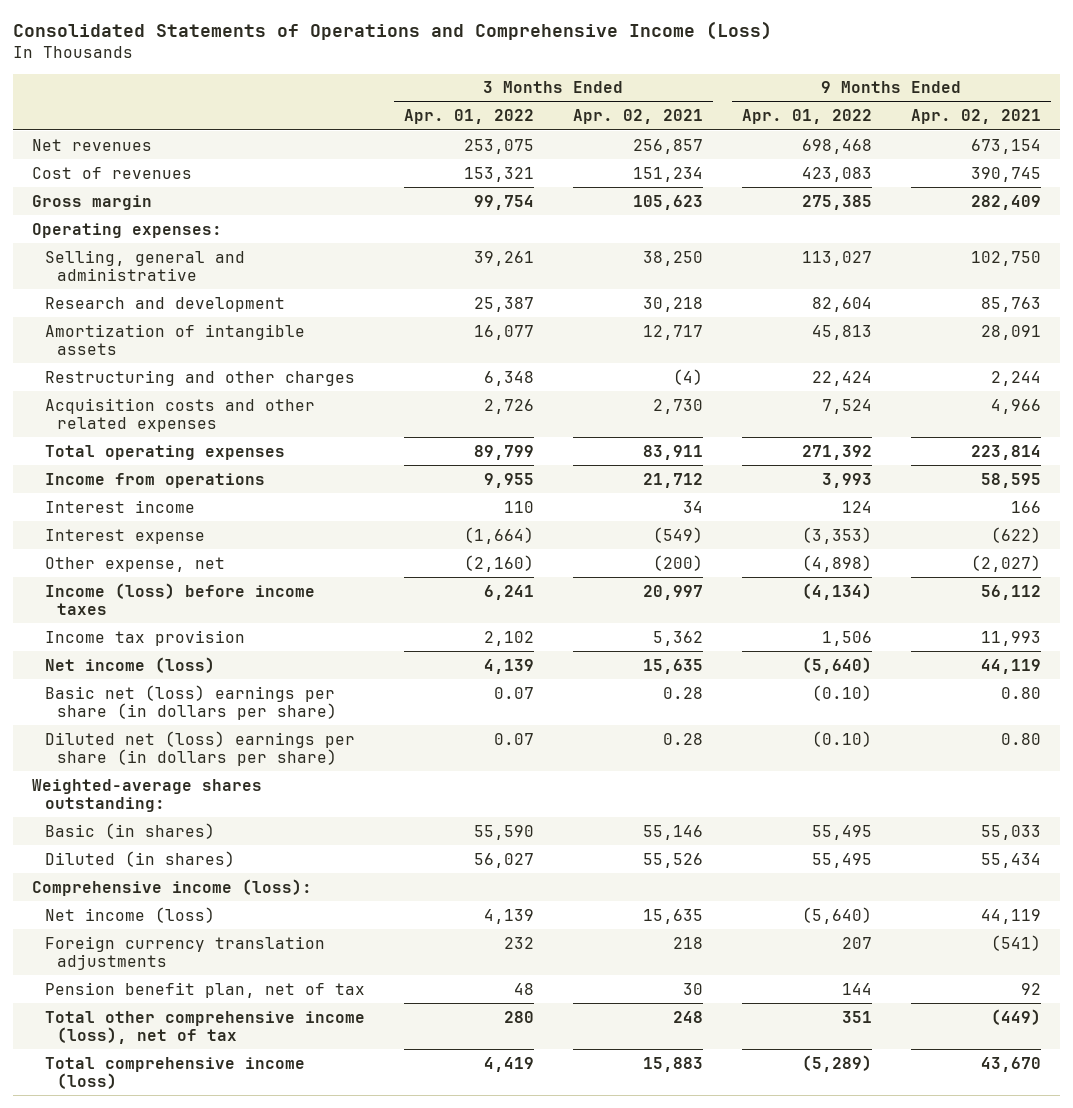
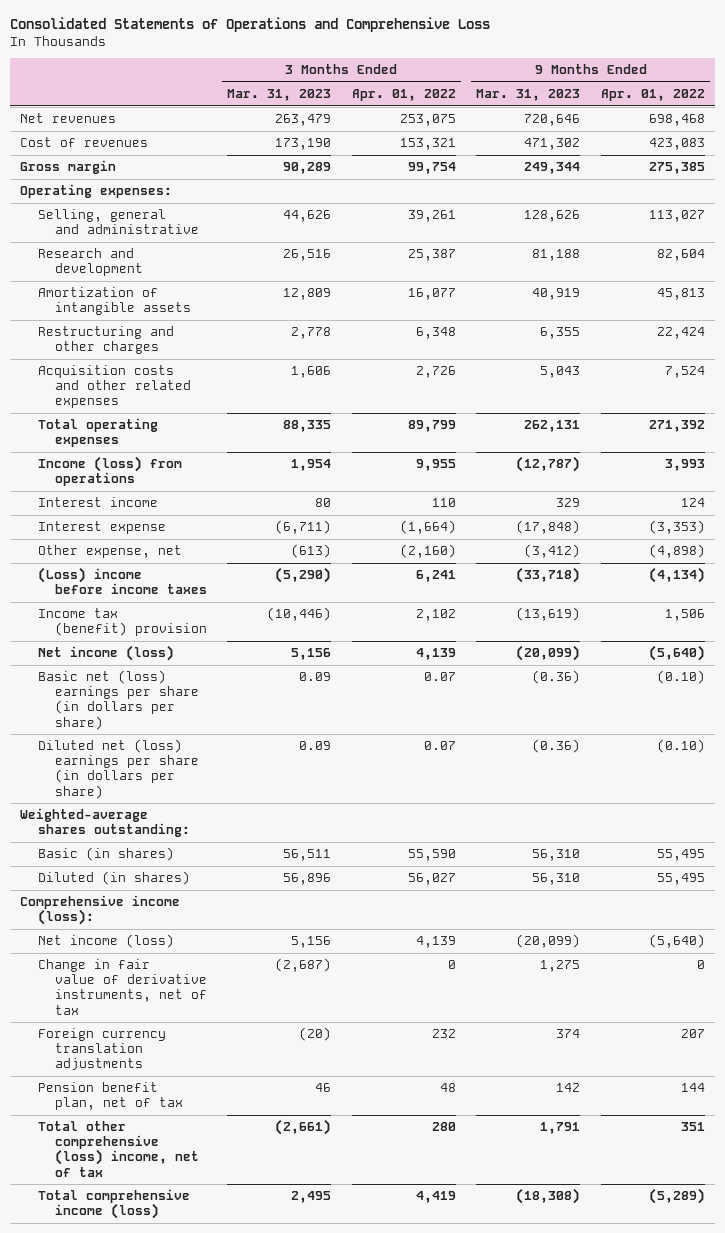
[12,20,772,40] Consolidated Statements of Operations and Comprehensive Income (Loss) -> [10,17,491,33] Consolidated Statements of Operations and Comprehensive Loss
[572,109,703,125] Apr. 02, 2021 -> none
[910,109,1041,125] Apr. 02, 2021 -> none
none -> [227,89,332,102] Mar. 31, 2023
none -> [476,89,581,102] Mar. 31, 2023
[44,472,265,488] Income from operations -> [37,456,182,487] Income (loss) from operations
[44,582,315,615] Income (loss) before income taxes -> [37,567,207,595] (Loss) income before income taxes
[44,629,245,646] Income tax provision -> [37,608,207,637] Income tax (benefit) provision
none -> [37,959,207,1015] Change in fair value of derivative instruments, net of tax
[44,1010,365,1044] Total other comprehensive income (loss), net of tax -> [37,1121,199,1177] Total other comprehensive (loss) income, net of tax

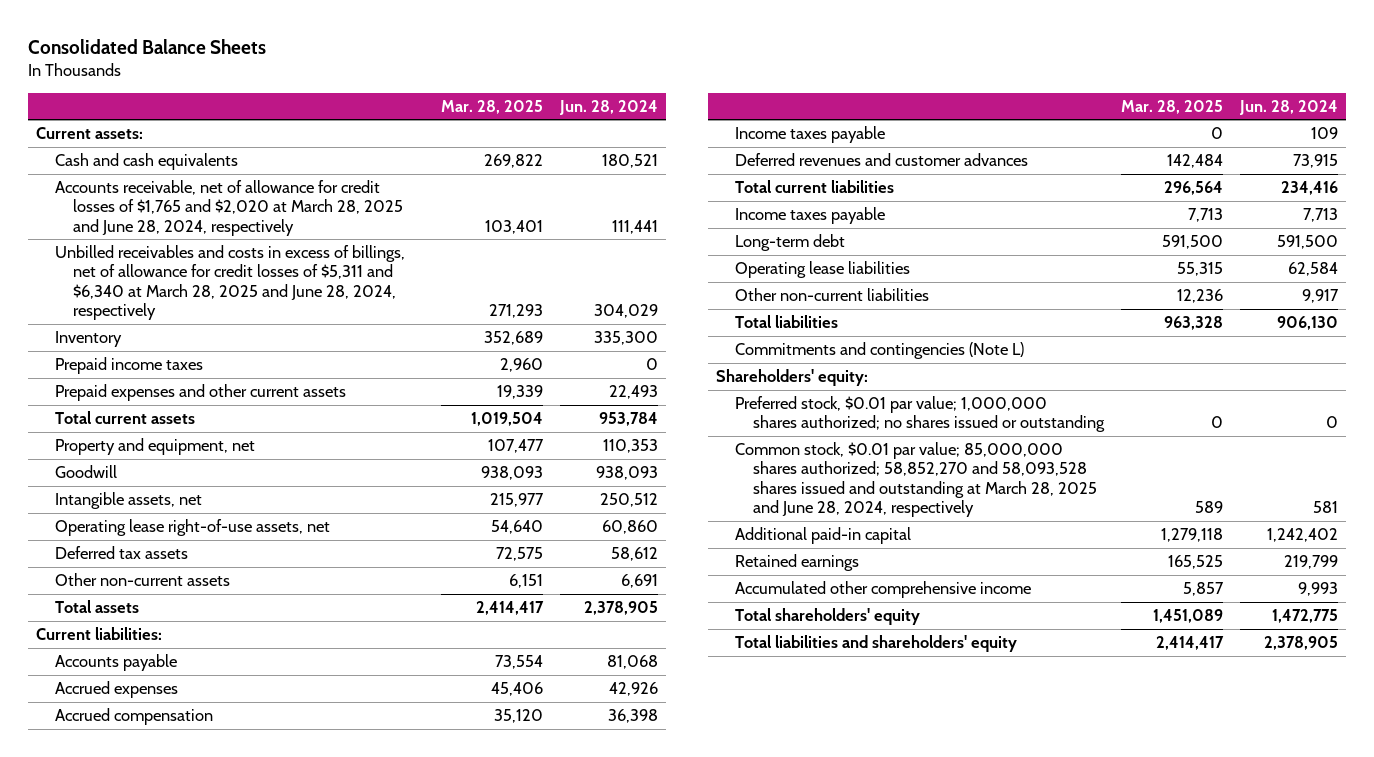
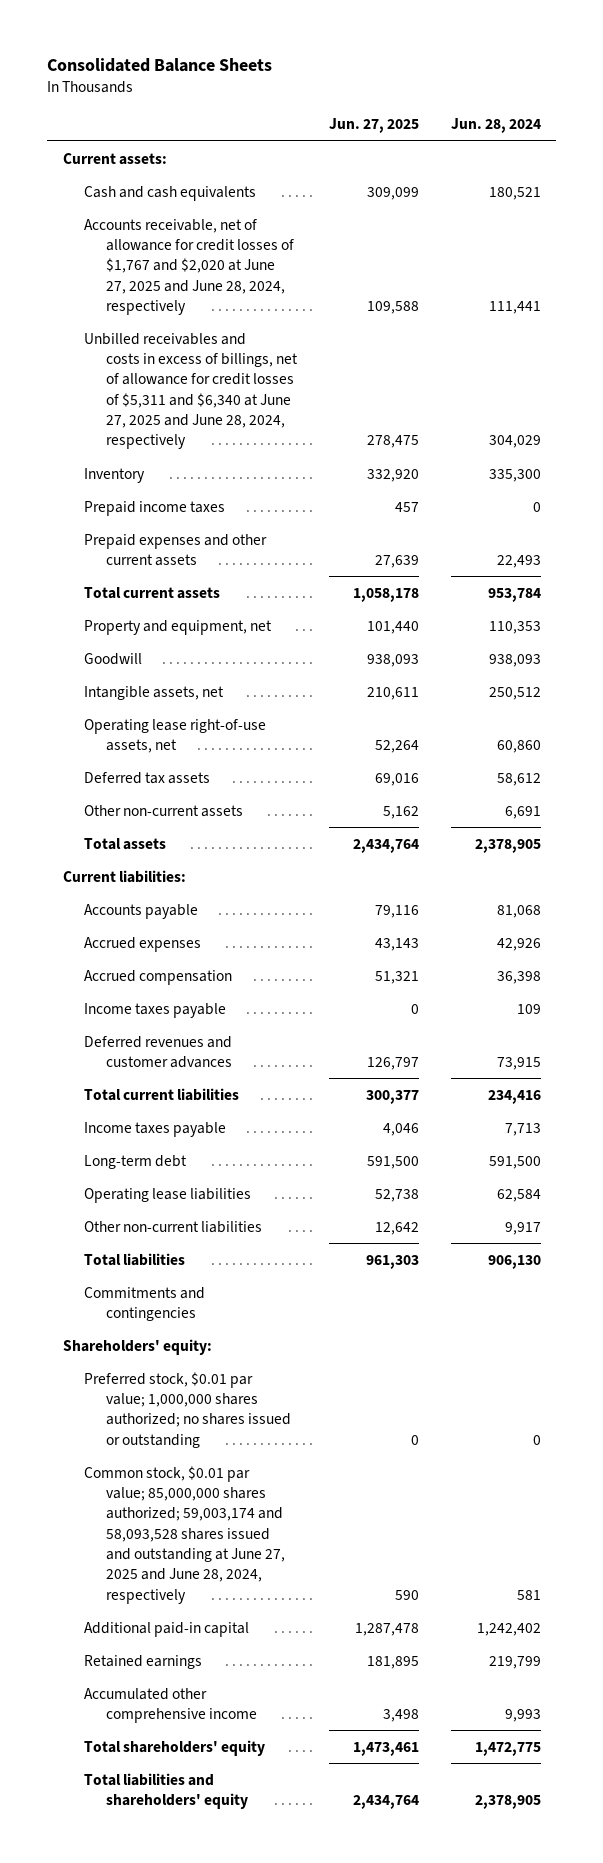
[440,99,543,114] Mar. 28, 2025 -> none
none -> [328,118,419,134] Jun. 27, 2025
[54,180,404,236] Accounts receivable, net of allowance for credit losses of $1,765 and $2,020 at March 28, 2025 and June 28, 2024, respectively -> [84,218,295,316] Accounts receivable, net of allowance for credit losses of $1,767 and $2,020 at June 27, 2025 and June 28, 2024, respectively
[54,245,405,321] Unbilled receivables and costs in excess of billings, net of allowance for credit losses of $5,311 and $6,340 at March 28, 2025 and June 28, 2024, respectively -> [84,332,299,450] Unbilled receivables and costs in excess of billings, net of allowance for credit losses of $5,311 and $6,340 at June 27, 2025 and June 28, 2024, respectively
[734,342,1024,360] Commitments and contingencies (Note L) -> [84,1286,206,1321] Commitments and contingencies
[734,442,1098,518] Common stock, $0.01 par value; 85,000,000 shares authorized; 58,852,270 and 58,093,528 shares issued and outstanding at March 28, 2025 and June 28, 2024, respectively -> [84,1465,286,1604] Common stock, $0.01 par value; 85,000,000 shares authorized; 59,003,174 and 58,093,528 shares issued and outstanding at June 27, 2025 and June 28, 2024, respectively

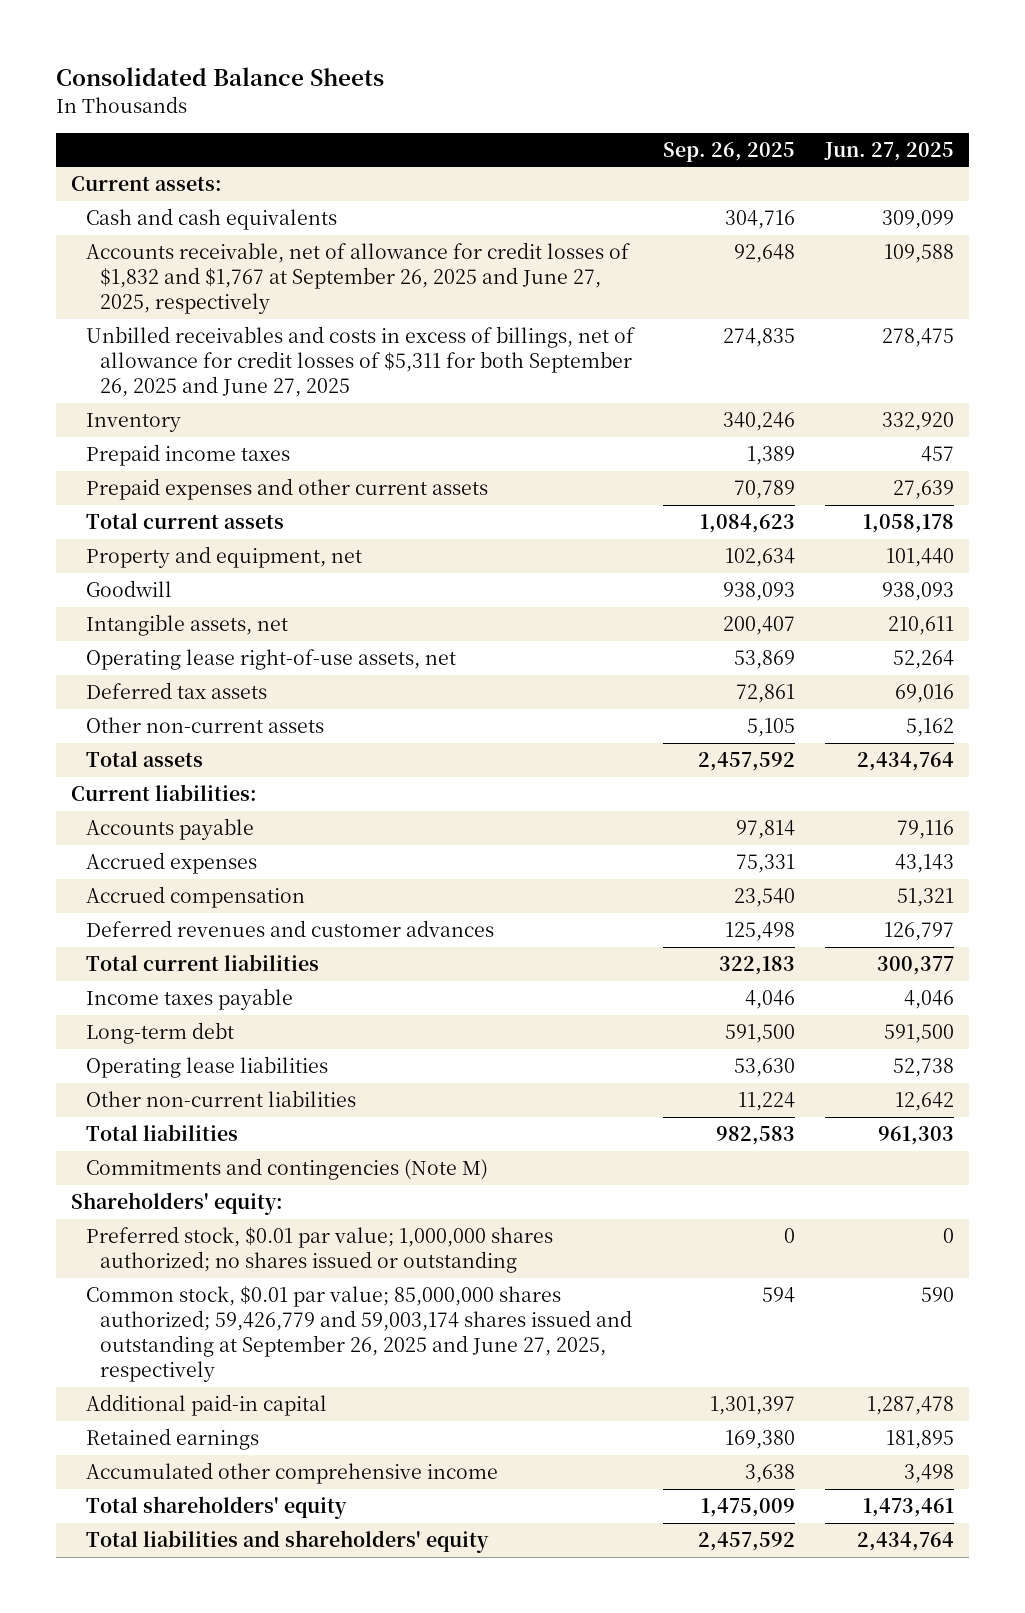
[450,118,541,134] Jun. 28, 2024 -> none
none -> [663,141,796,162] Sep. 26, 2025
[84,218,295,316] Accounts receivable, net of allowance for credit losses of $1,767 and $2,020 at June 27, 2025 and June 28, 2024, respectively -> [85,242,630,315] Accounts receivable, net of allowance for credit losses of $1,832 and $1,767 at September 26, 2025 and June 27, 2025, respectively
[84,332,299,450] Unbilled receivables and costs in excess of billings, net of allowance for credit losses of $5,311 and $6,340 at June 27, 2025 and June 28, 2024, respectively -> [85,326,635,398] Unbilled receivables and costs in excess of billings, net of allowance for credit losses of $5,311 for both September 26, 2025 and June 27, 2025
[84,1002,227,1018] Income taxes payable -> none
[84,1286,206,1321] Commitments and contingencies -> [85,1158,488,1181] Commitments and contingencies (Note M)
[84,1465,286,1604] Common stock, $0.01 par value; 85,000,000 shares authorized; 59,003,174 and 58,093,528 shares issued and outstanding at June 27, 2025 and June 28, 2024, respectively -> [85,1286,633,1383] Common stock, $0.01 par value; 85,000,000 shares authorized; 59,426,779 and 59,003,174 shares issued and outstanding at September 26, 2025 and June 27, 2025, respectively

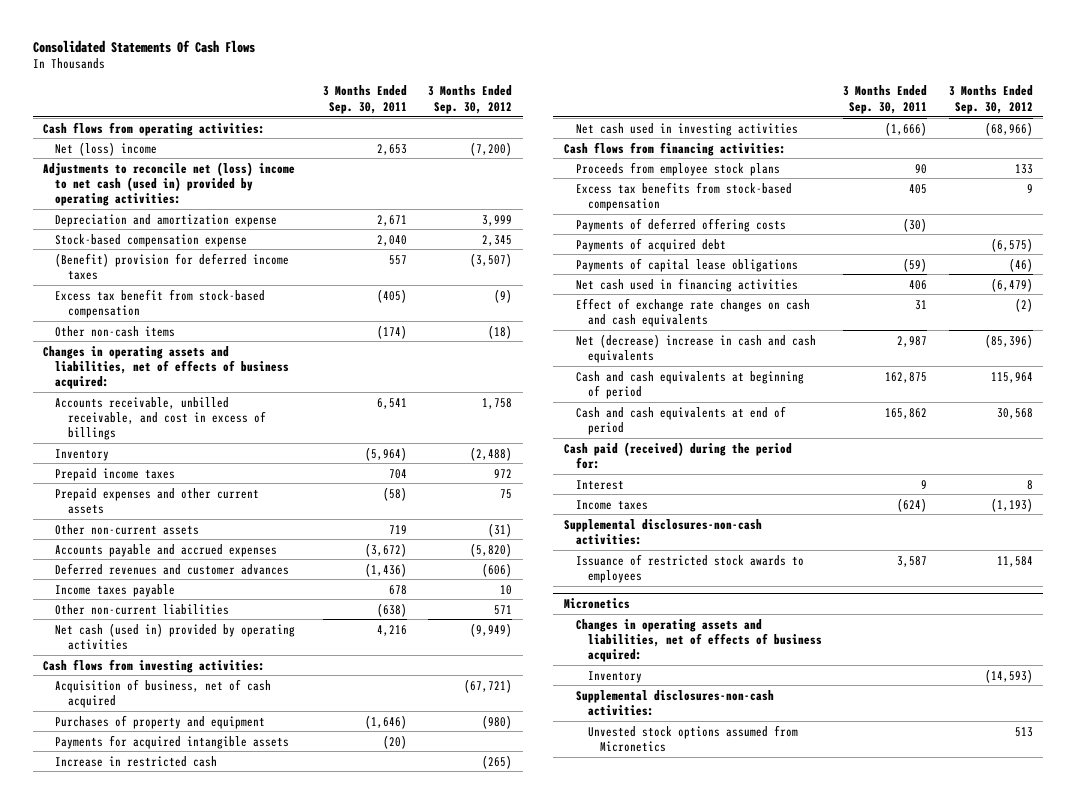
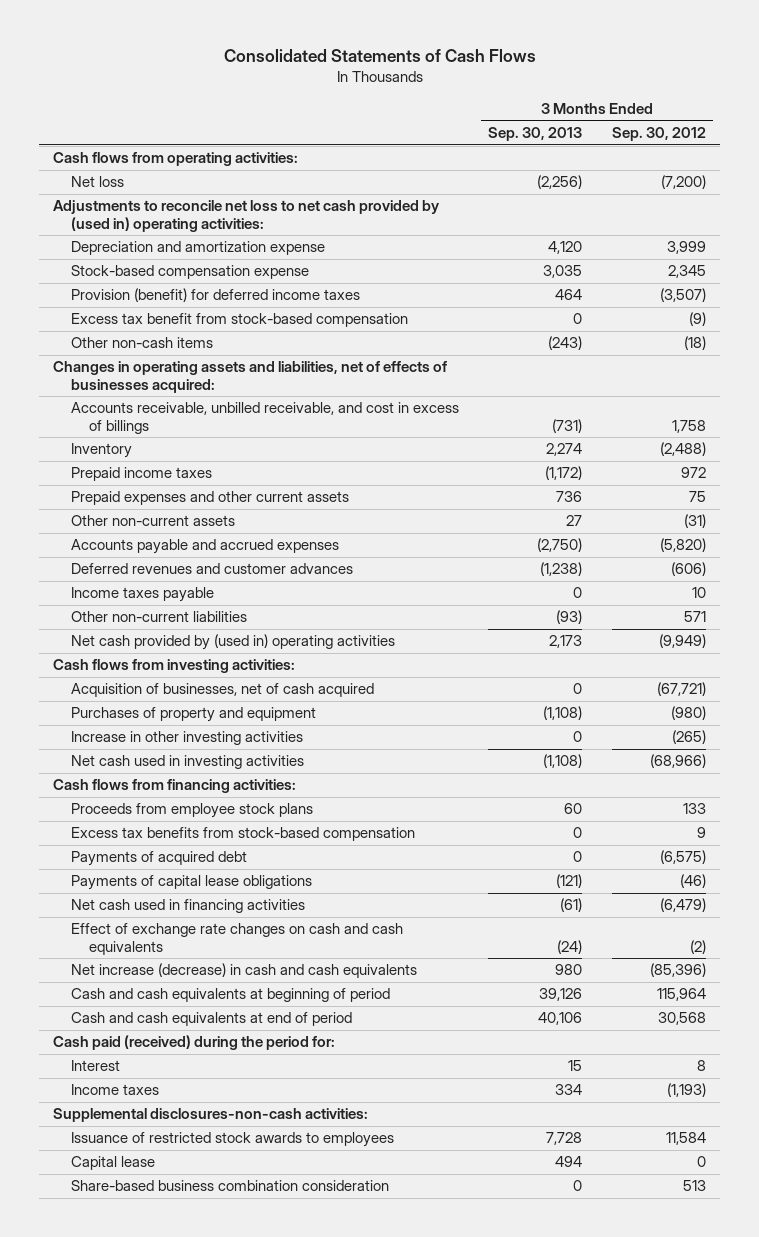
[32,39,255,53] Consolidated Statements Of Cash Flows -> [223,48,536,62] Consolidated Statements of Cash Flows
[322,85,407,114] 3 Months Ended Sep. 30, 2011 -> none
none -> [488,127,583,142] Sep. 30, 2013
[55,141,158,156] Net (loss) income -> [71,176,125,188] Net loss
[43,161,296,207] Adjustments to reconcile net (loss) income to net cash (used in) provided by operating activities: -> [53,200,440,232] Adjustments to reconcile net loss to net cash provided by (used in) operating activities:
[55,252,290,280] (Benefit) provision for deferred income taxes -> [71,288,361,303] Provision (benefit) for deferred income taxes
[43,345,290,390] Changes in operating assets and liabilities, net of effects of business acquired: -> [53,361,448,393] Changes in operating assets and liabilities, net of effects of businesses acquired:
[55,622,296,650] Net cash (used in) provided by operating activities -> [71,634,396,651] Net cash provided by (used in) operating activities
[55,678,272,708] Acquisition of business, net of cash acquired -> [71,683,375,698] Acquisition of businesses, net of cash acquired
[55,734,290,749] Payments for acquired intangible assets -> none
[55,755,218,767] Increase in restricted cash -> [71,731,304,746] Increase in other investing activities
[576,217,787,232] Payments of deferred offering costs -> none
[576,333,817,363] Net (decrease) increase in cash and cash equivalents -> [71,963,418,979] Net increase (decrease) in cash and cash equivalents
[563,598,630,610] Micronetics -> none
[576,618,823,663] Changes in operating assets and liabilities, net of effects of business acquired: -> none
[588,670,643,683] Inventory -> none
[576,689,775,716] Supplemental disclosures-non-cash activities: -> none
none -> [71,1156,156,1171] Capital lease
[588,724,799,752] Unvested stock options assumed from Micronetics -> [71,1180,390,1192] Share-based business combination consideration

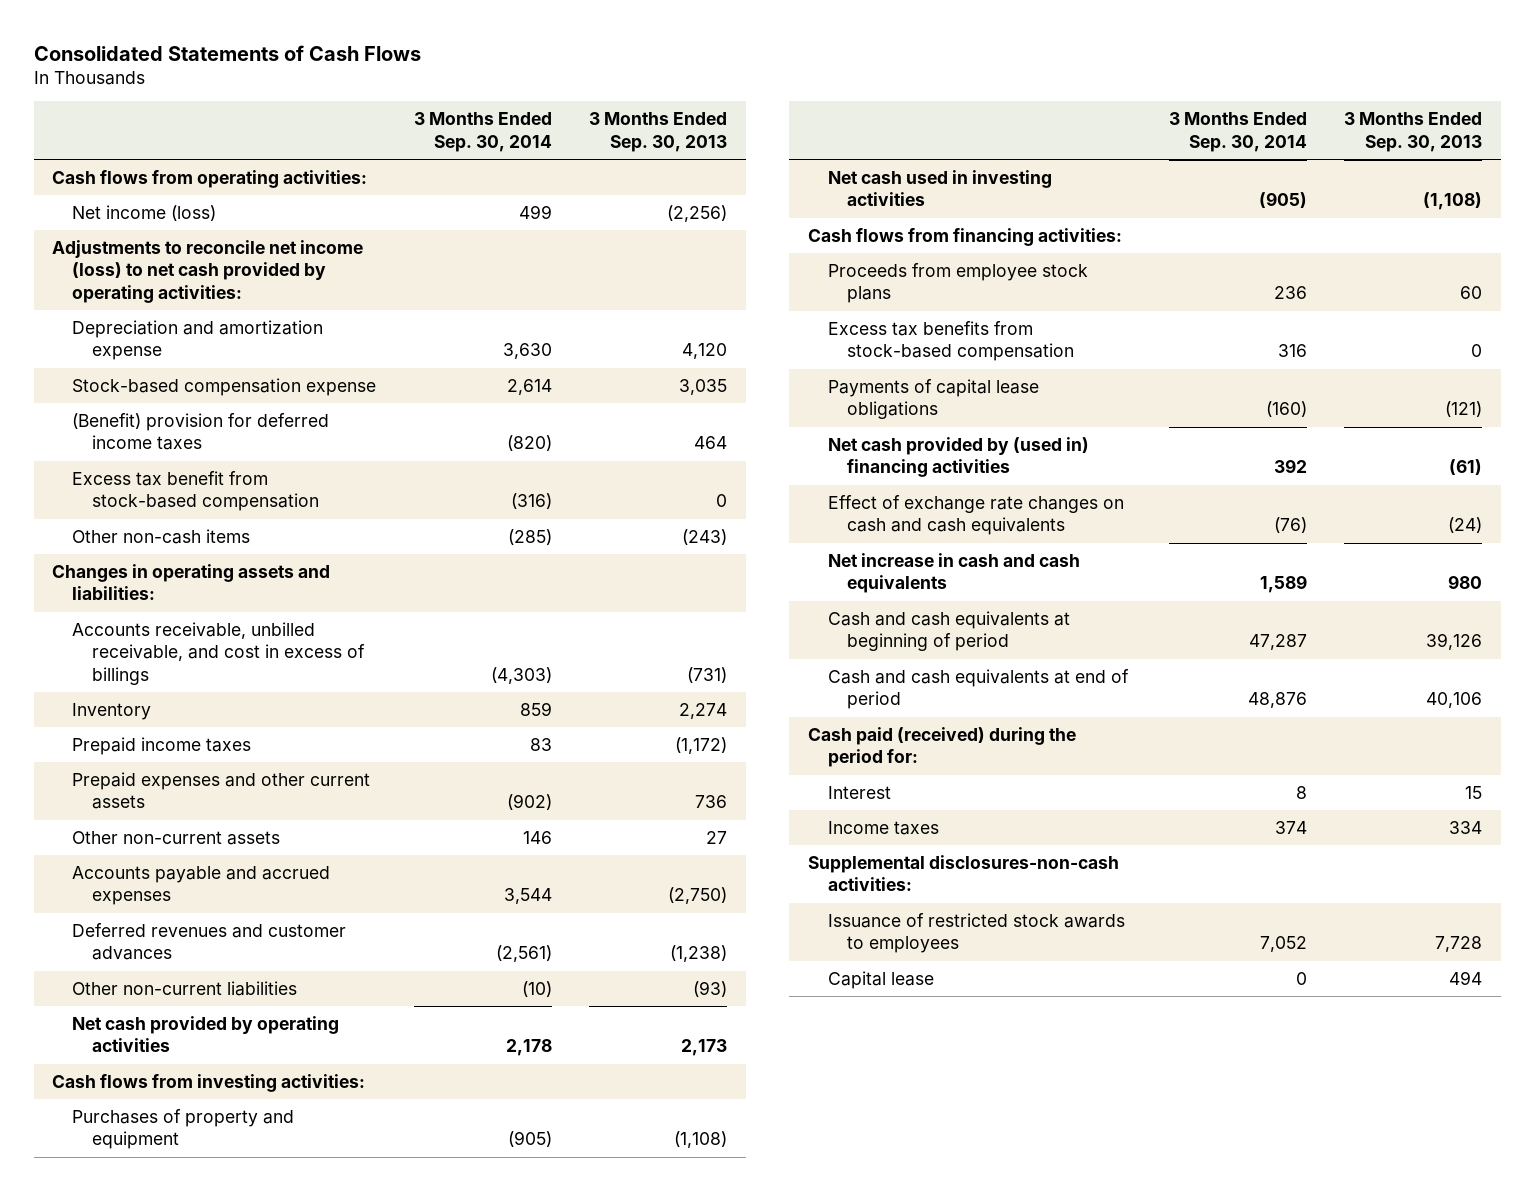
[611,127,706,142] Sep. 30, 2012 -> none
none -> [413,112,552,152] 3 Months Ended Sep. 30, 2014
[71,176,125,188] Net loss -> [72,204,217,221] Net income (loss)
[53,200,440,232] Adjustments to reconcile net loss to net cash provided by (used in) operating activities: -> [52,239,364,303] Adjustments to reconcile net income (loss) to net cash provided by operating activities:
[71,288,361,303] Provision (benefit) for deferred income taxes -> [72,412,330,451] (Benefit) provision for deferred income taxes
[53,361,448,393] Changes in operating assets and liabilities, net of effects of businesses acquired: -> [52,563,331,601] Changes in operating assets and liabilities:
[71,587,215,603] Income taxes payable -> none
[71,634,396,651] Net cash provided by (used in) operating activities -> [72,1015,340,1053] Net cash provided by operating activities
[71,683,375,698] Acquisition of businesses, net of cash acquired -> none
[71,731,304,746] Increase in other investing activities -> none
[71,851,248,867] Payments of acquired debt -> none
[71,899,306,914] Net cash used in financing activities -> [827,436,1089,478] Net cash provided by (used in) financing activities
[71,963,418,979] Net increase (decrease) in cash and cash equivalents -> [827,552,1080,594] Net increase in cash and cash equivalents
[71,1180,390,1192] Share-based business combination consideration -> none

